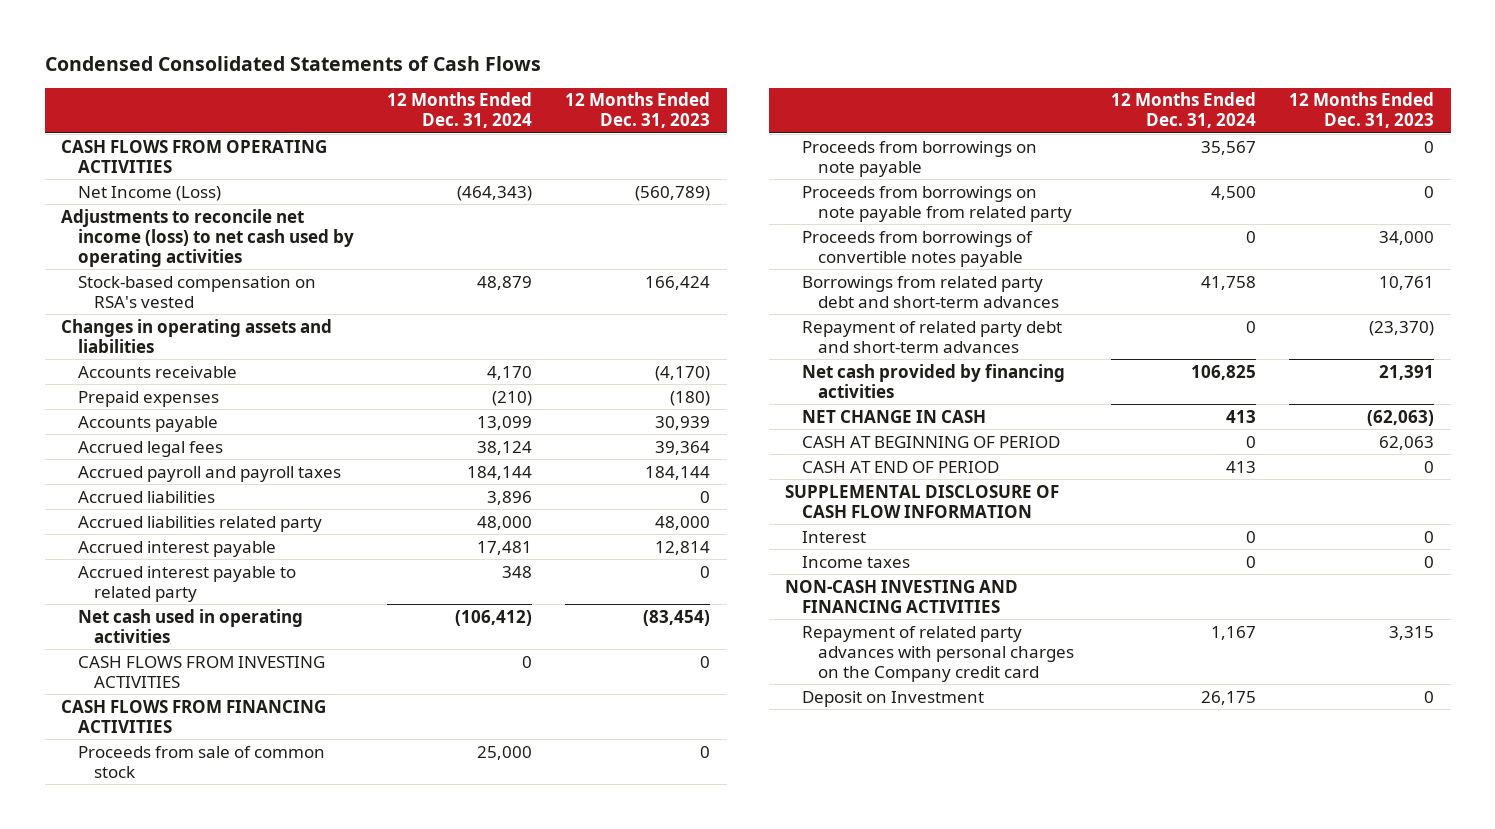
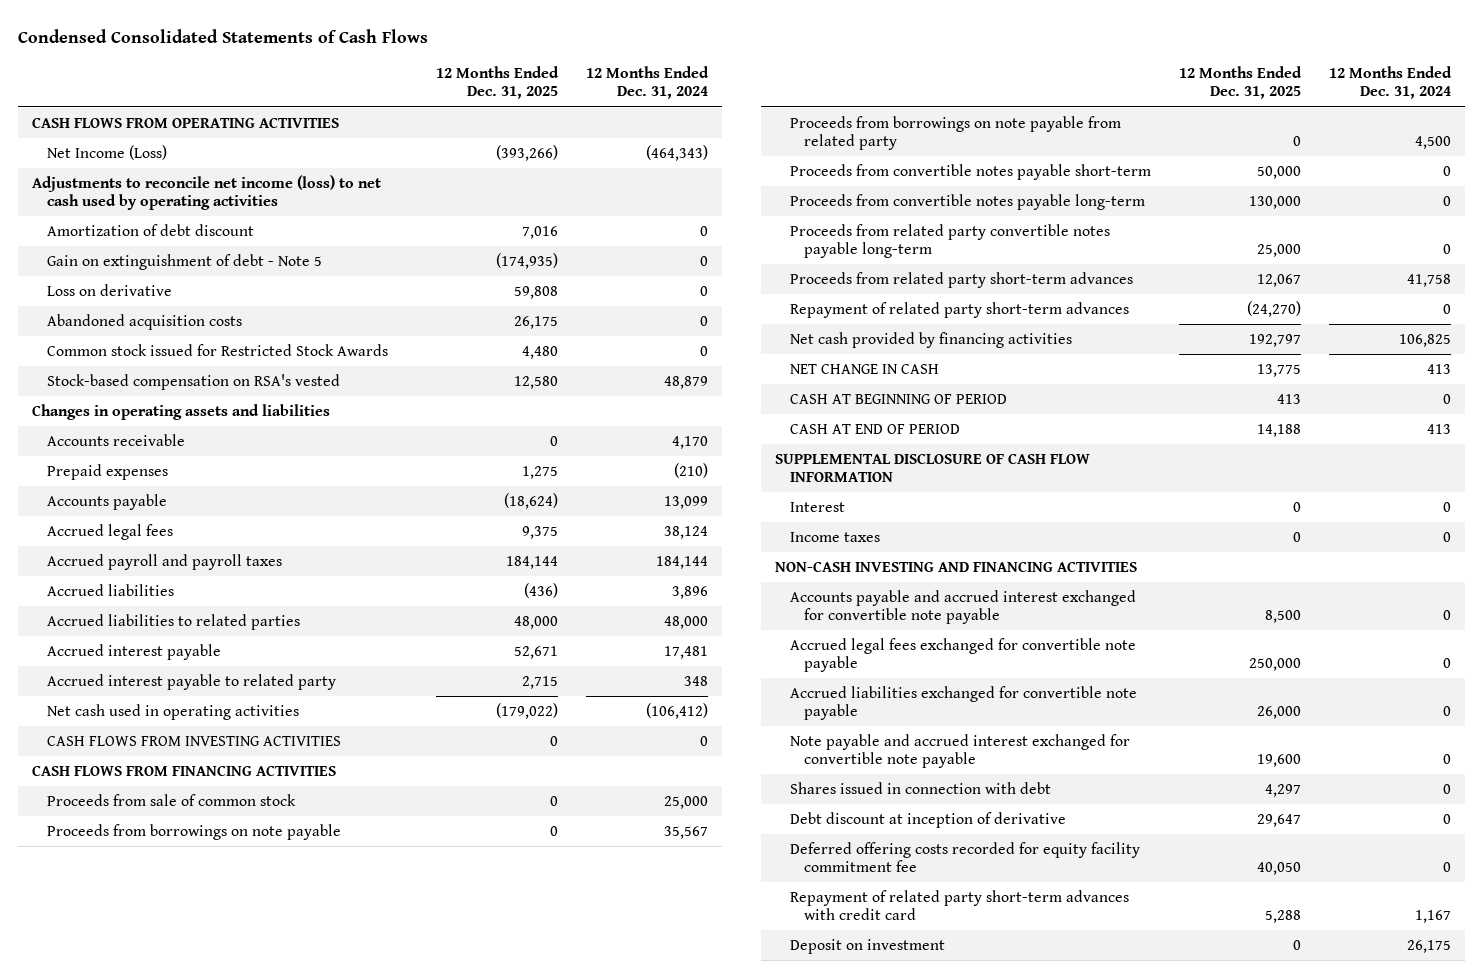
[565,92,711,129] 12 Months Ended Dec. 31, 2023 -> none
none -> [436,66,560,100] 12 Months Ended Dec. 31, 2025
none -> [47,224,255,237] Amortization of debt discount
none -> [47,254,323,271] Gain on extinguishment of debt - Note 5
none -> [47,284,173,297] Loss on derivative
none -> [47,314,243,331] Abandoned acquisition costs
none -> [47,344,389,357] Common stock issued for Restricted Stock Awards
[77,515,322,532] Accrued liabilities related party -> [47,614,301,631] Accrued liabilities to related parties
none -> [789,164,1151,181] Proceeds from convertible notes payable short-term
[801,230,1033,267] Proceeds from borrowings of convertible notes payable -> [789,194,1145,211] Proceeds from convertible notes payable long-term
none -> [789,224,1110,259] Proceeds from related party convertible notes payable long-term
[801,275,1059,308] Borrowings from related party debt and short-term advances -> [789,272,1133,289] Proceeds from related party short-term advances
[801,320,1062,353] Repayment of related party debt and short-term advances -> [789,302,1129,319] Repayment of related party short-term advances
none -> [789,590,1136,625] Accounts payable and accrued interest exchanged for convertible note payable
none -> [789,638,1136,673] Accrued legal fees exchanged for convertible note payable
none -> [789,686,1137,721] Accrued liabilities exchanged for convertible note payable
none -> [789,734,1130,769] Note payable and accrued interest exchanged for convertible note payable
none -> [789,782,1051,795] Shares issued in connection with debt
none -> [789,812,1066,829] Debt discount at inception of derivative
none -> [789,842,1140,873] Deferred offering costs recorded for equity facility commitment fee
[801,625,1074,682] Repayment of related party advances with personal charges on the Company credit card -> [789,890,1129,921] Repayment of related party short-term advances with credit card
[801,690,984,707] Deposit on Investment -> [789,939,945,955] Deposit on investment

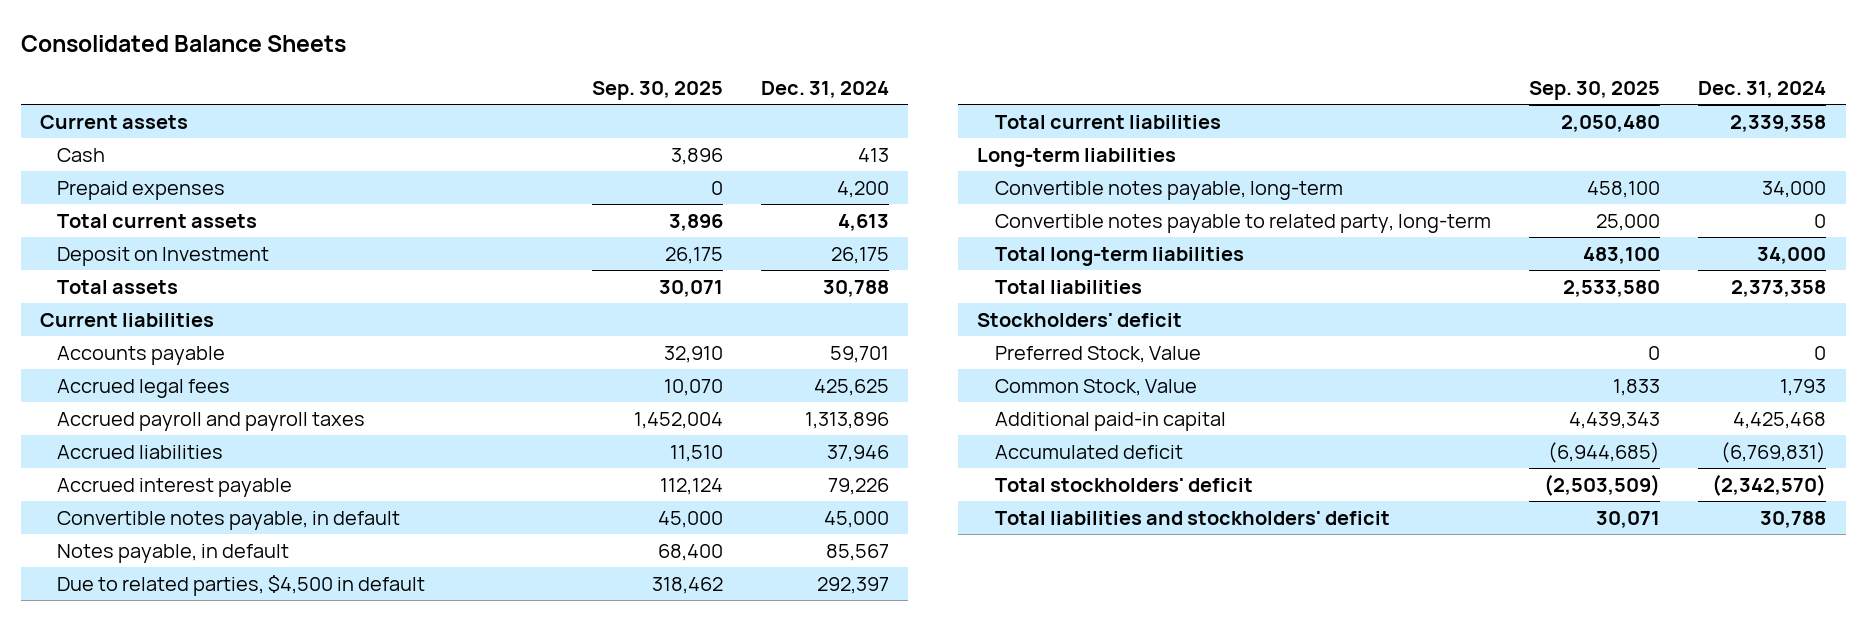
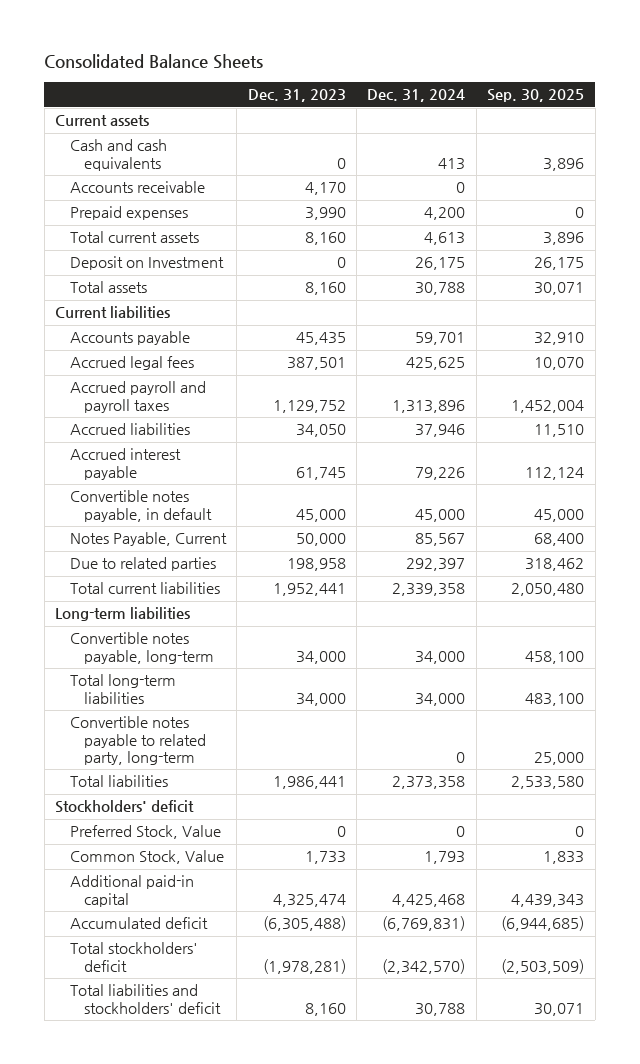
none -> [247,89,346,103] Dec. 31, 2023
[57,147,106,162] Cash -> [69,139,167,171] Cash and cash equivalents
none -> [69,181,205,194] Accounts receivable
[57,543,290,563] Notes payable, in default -> [69,532,227,547] Notes Payable, Current
[57,574,426,596] Due to related parties, $4,500 in default -> [69,557,216,572] Due to related parties
[994,213,1491,233] Convertible notes payable to related party, long-term -> [69,716,207,765] Convertible notes payable to related party, long-term

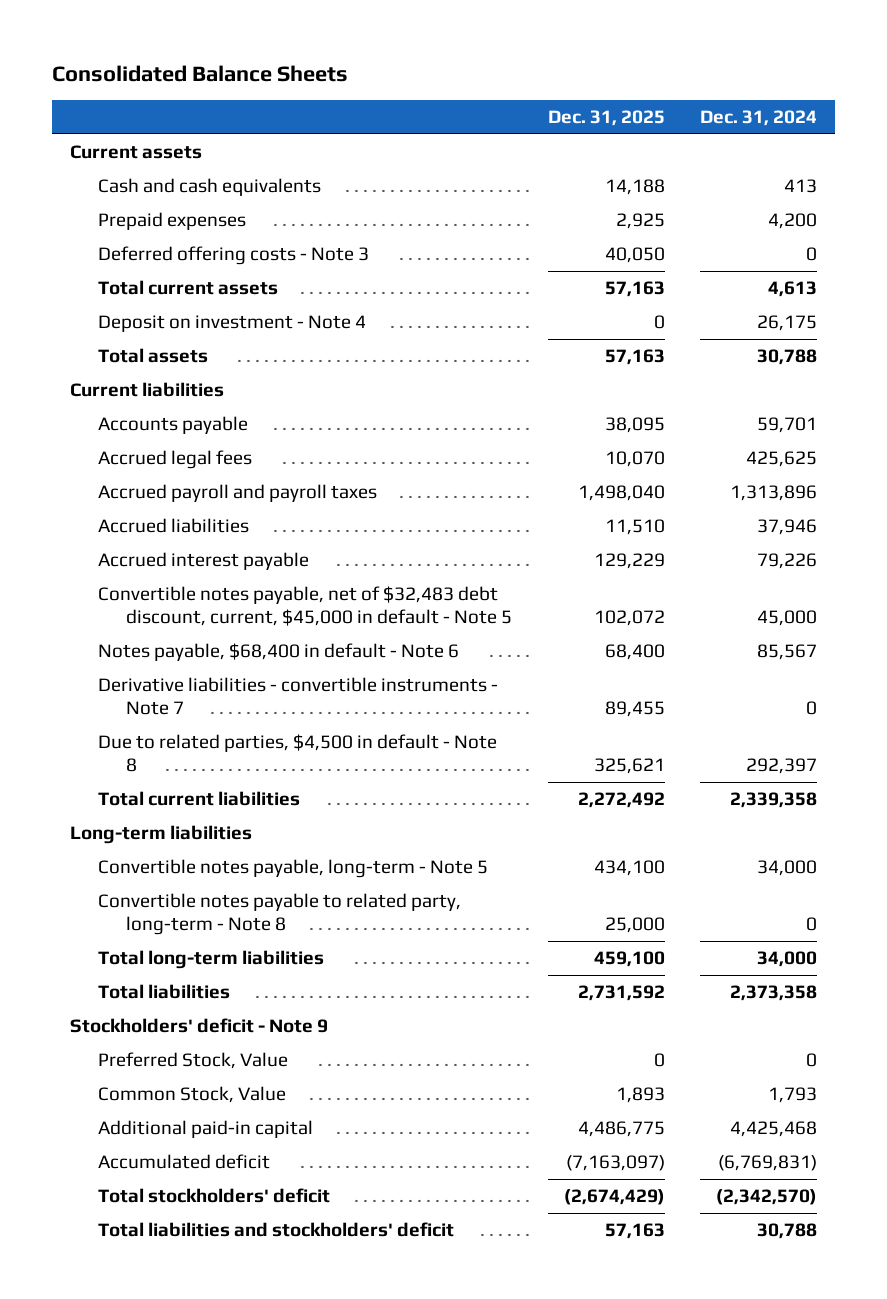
[247,89,346,103] Dec. 31, 2023 -> none
[487,89,585,103] Sep. 30, 2025 -> none
none -> [547,110,665,127] Dec. 31, 2025
[69,181,205,194] Accounts receivable -> none
none -> [97,245,369,265] Deferred offering costs - Note 3
[69,256,224,271] Deposit on Investment -> [97,314,366,332] Deposit on investment - Note 4
[69,490,213,522] Convertible notes payable, in default -> none
none -> [97,585,513,627] Convertible notes payable, net of $32,483 debt discount, current, $45,000 in default - Note 5
[69,532,227,547] Notes Payable, Current -> [97,642,459,661] Notes payable, $68,400 in default - Note 6
none -> [97,676,498,716] Derivative liabilities - convertible instruments - Note 7
[69,557,216,572] Due to related parties -> [97,733,497,773] Due to related parties, $4,500 in default - Note 8
[69,632,215,664] Convertible notes payable, long-term -> [97,858,488,878] Convertible notes payable, long-term - Note 5
none -> [97,892,461,936] Convertible notes payable to related party, long-term - Note 8
[69,716,207,765] Convertible notes payable to related party, long-term -> none
[55,800,195,814] Stockholders' deficit -> [69,1017,328,1033] Stockholders' deficit - Note 9

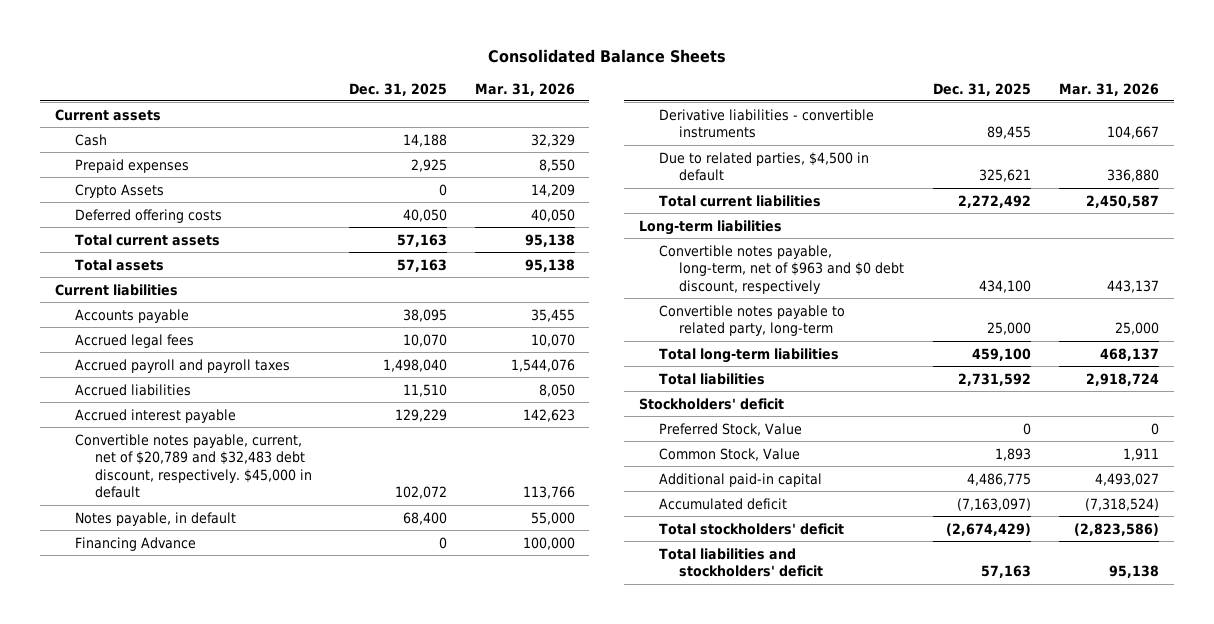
[699,110,817,127] Dec. 31, 2024 -> none
none -> [475,82,576,96] Mar. 31, 2026
[97,177,321,196] Cash and cash equivalents -> [74,133,107,146] Cash
none -> [74,183,164,198] Crypto Assets
[97,245,369,265] Deferred offering costs - Note 3 -> [74,208,222,223] Deferred offering costs
[97,314,366,332] Deposit on investment - Note 4 -> none
[97,585,513,627] Convertible notes payable, net of $32,483 debt discount, current, $45,000 in default - Note 5 -> [74,433,313,499] Convertible notes payable, current, net of $20,789 and $32,483 debt discount, respectively. $45,000 in default
[97,642,459,661] Notes payable, $68,400 in default - Note 6 -> [74,511,236,526] Notes payable, in default
none -> [74,536,196,551] Financing Advance
[97,676,498,716] Derivative liabilities - convertible instruments - Note 7 -> [658,108,874,139] Derivative liabilities - convertible instruments
[97,733,497,773] Due to related parties, $4,500 in default - Note 8 -> [658,151,869,182] Due to related parties, $4,500 in default
[97,858,488,878] Convertible notes payable, long-term - Note 5 -> [658,244,905,294] Convertible notes payable, long-term, net of $963 and $0 debt discount, respectively
[97,892,461,936] Convertible notes payable to related party, long-term - Note 8 -> [658,304,845,337] Convertible notes payable to related party, long-term
[69,1017,328,1033] Stockholders' deficit - Note 9 -> [638,397,784,410] Stockholders' deficit

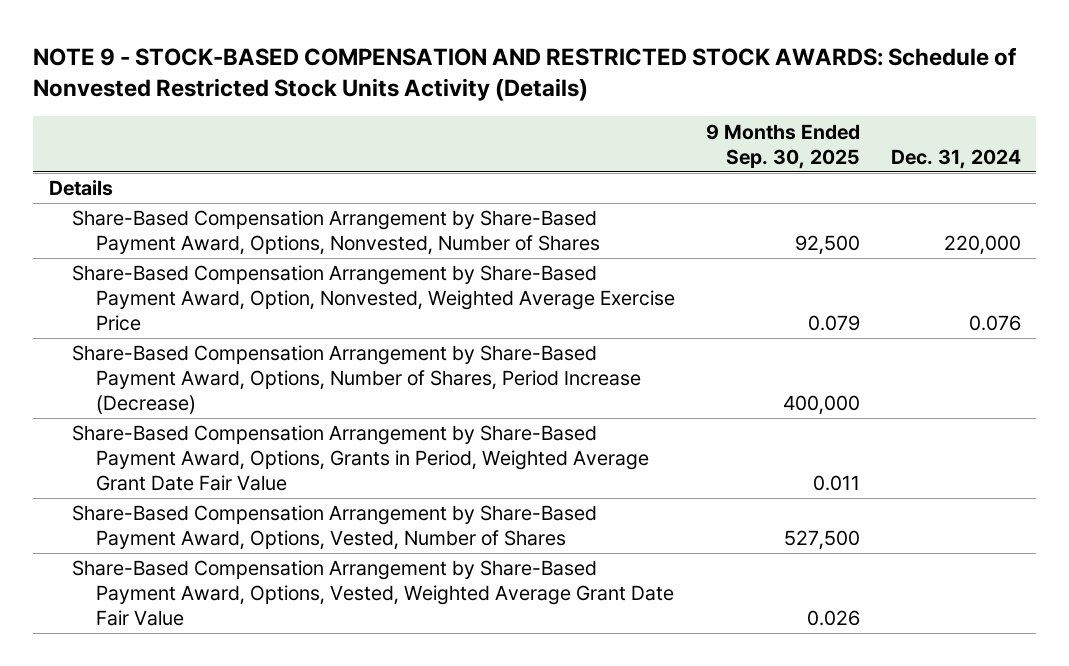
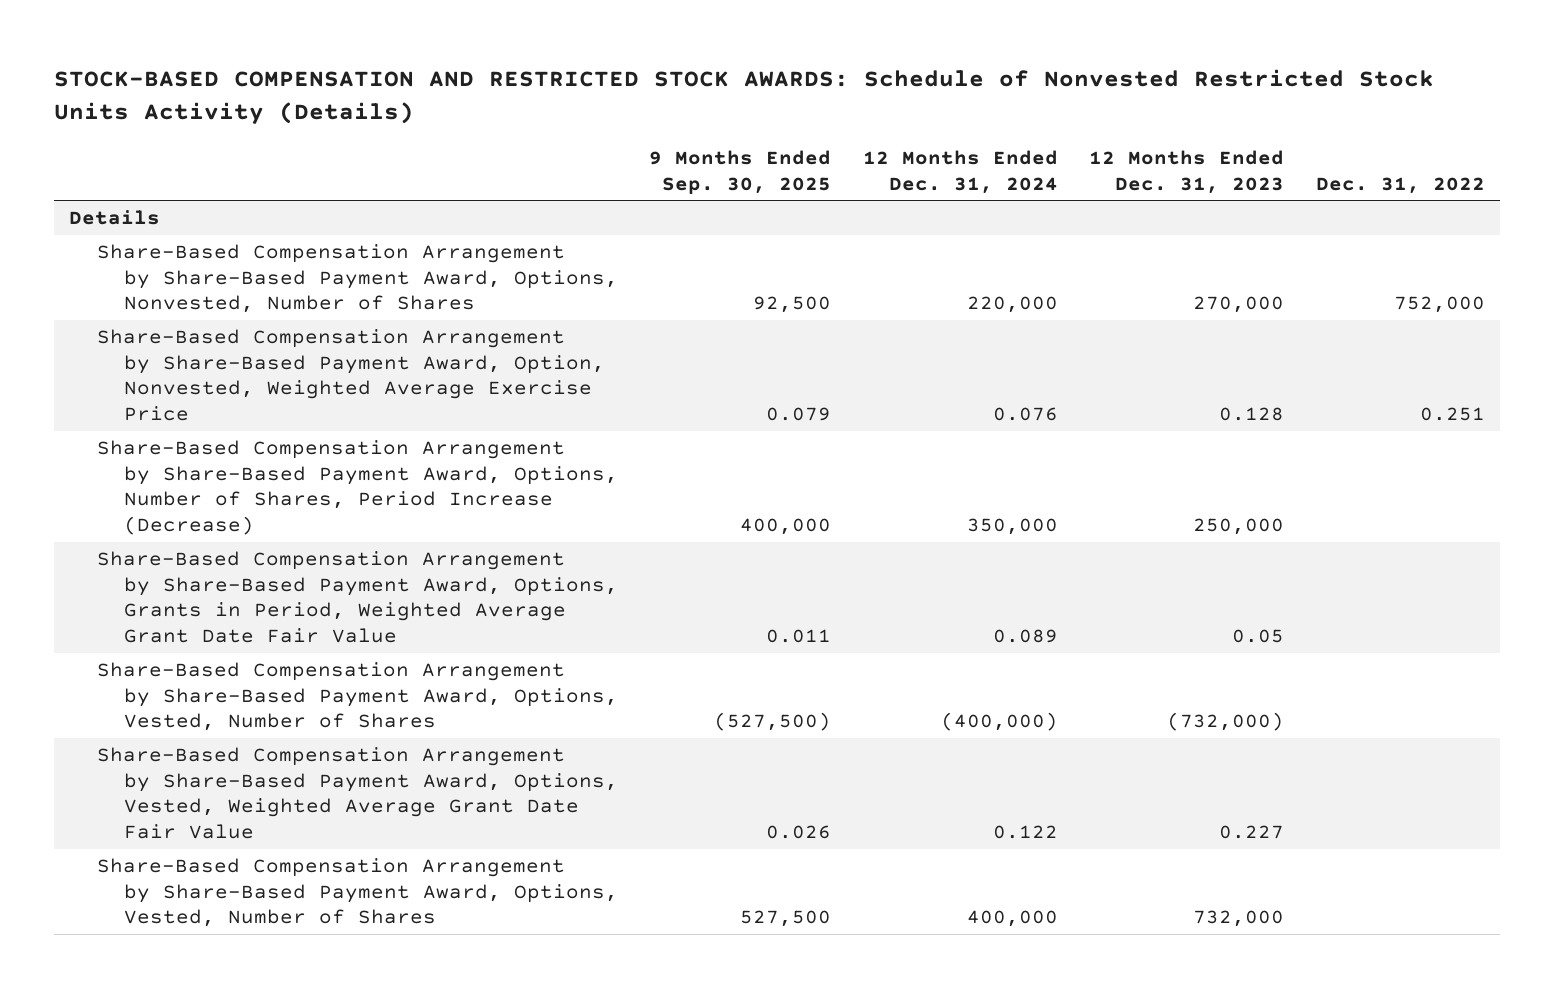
[33,46,1018,102] NOTE 9 - STOCK-BASED COMPENSATION AND RESTRICTED STOCK AWARDS: Schedule of Nonvested Restricted Stock Units Activity (Details) -> [53,69,1434,125] STOCK-BASED COMPENSATION AND RESTRICTED STOCK AWARDS: Schedule of Nonvested Restricted Stock Units Activity (Details)
[890,148,1021,169] Dec. 31, 2024 -> none
none -> [862,150,1058,194] 12 Months Ended Dec. 31, 2024
none -> [1089,150,1285,194] 12 Months Ended Dec. 31, 2023
none -> [1315,176,1485,194] Dec. 31, 2022
none -> [96,662,618,732] Share-Based Compensation Arrangement by Share-Based Payment Award, Options, Vested, Number of Shares
[72,505,598,551] Share-Based Compensation Arrangement by Share-Based Payment Award, Options, Vested, Number of Shares -> [96,858,618,928] Share-Based Compensation Arrangement by Share-Based Payment Award, Options, Vested, Number of Shares

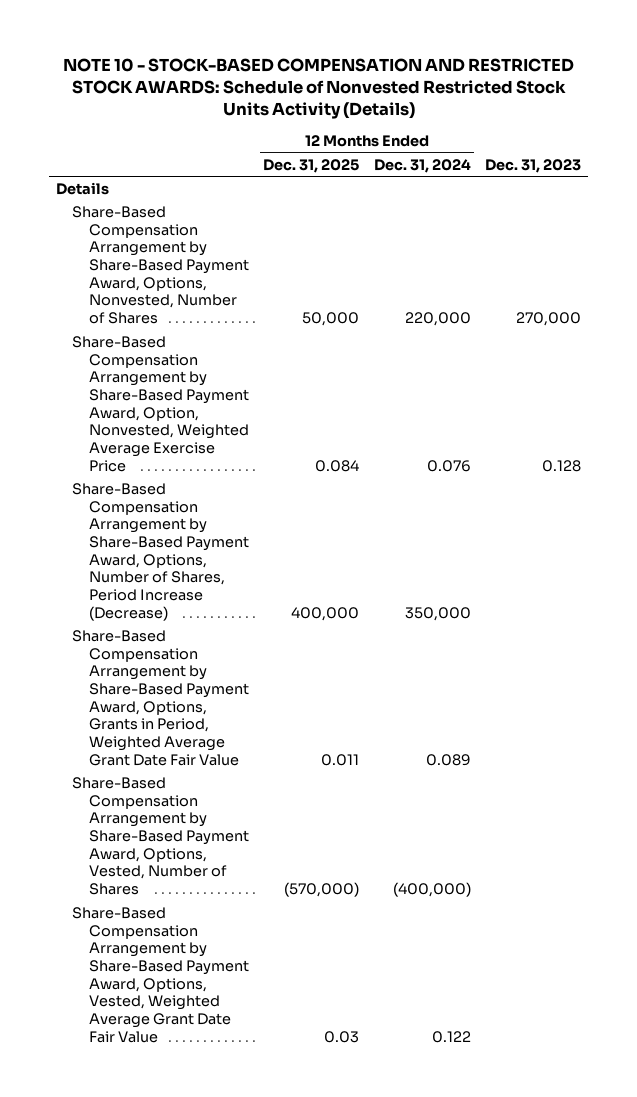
[53,69,1434,125] STOCK-BASED COMPENSATION AND RESTRICTED STOCK AWARDS: Schedule of Nonvested Restricted Stock Units Activity (Details) -> [62,57,574,120] NOTE 10 - STOCK-BASED COMPENSATION AND RESTRICTED STOCK AWARDS: Schedule of Nonvested Restricted Stock Units Activity (Details)
[649,150,832,194] 9 Months Ended Sep. 30, 2025 -> none
[1089,150,1285,194] 12 Months Ended Dec. 31, 2023 -> none
[1315,176,1485,194] Dec. 31, 2022 -> none
none -> [263,158,360,173] Dec. 31, 2025
none -> [485,158,582,173] Dec. 31, 2023
[96,858,618,928] Share-Based Compensation Arrangement by Share-Based Payment Award, Options, Vested, Number of Shares -> none

